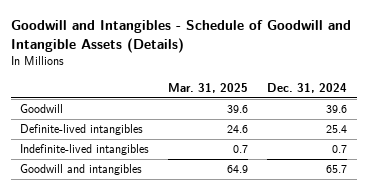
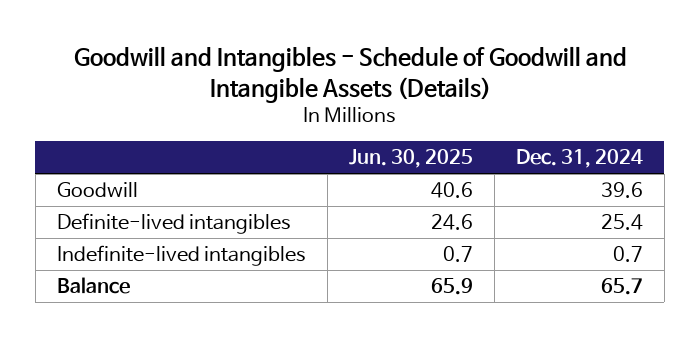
[168,82,249,93] Mar. 31, 2025 -> none
none -> [348,149,473,169] Jun. 30, 2025
[20,164,143,176] Goodwill and intangibles -> [56,277,130,295] Balance

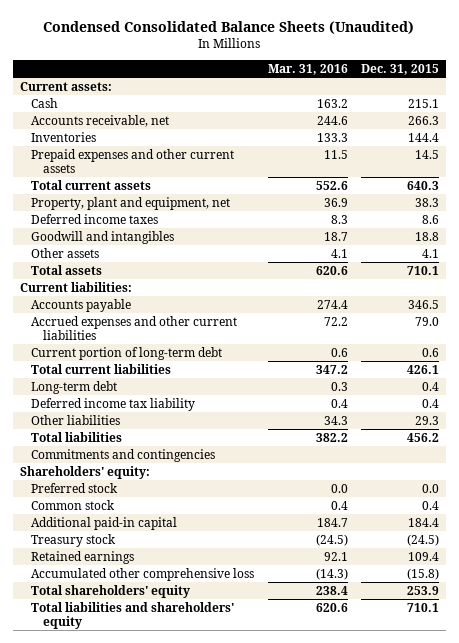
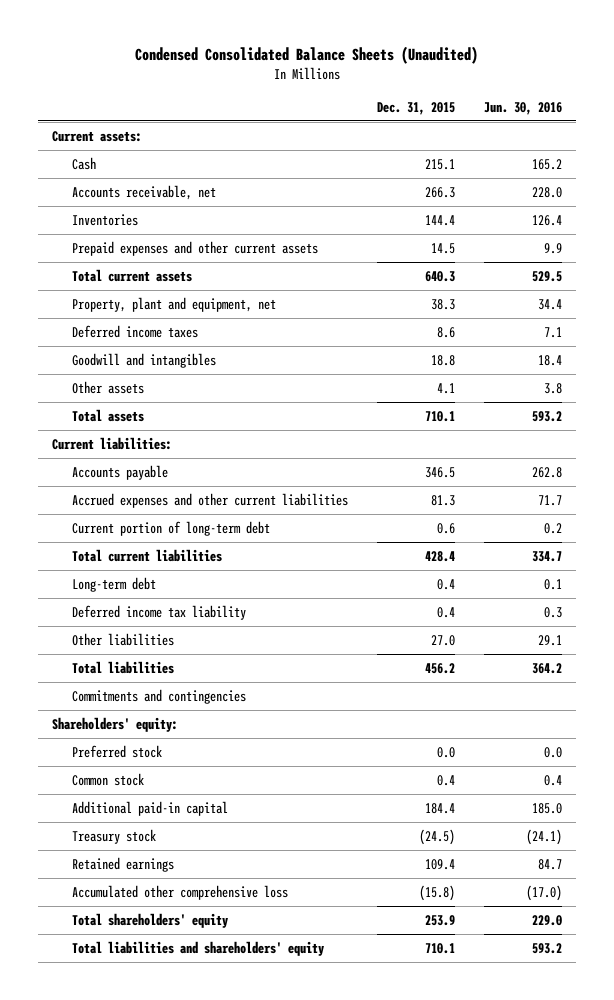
[267,64,348,76] Mar. 31, 2016 -> none
none -> [483,101,562,115] Jun. 30, 2016
[414,316,439,326] 79.0 -> [430,494,455,506] 81.3
[406,364,439,374] 426.1 -> [424,550,455,562] 428.4
[414,415,439,425] 29.3 -> [430,634,455,646] 27.0

